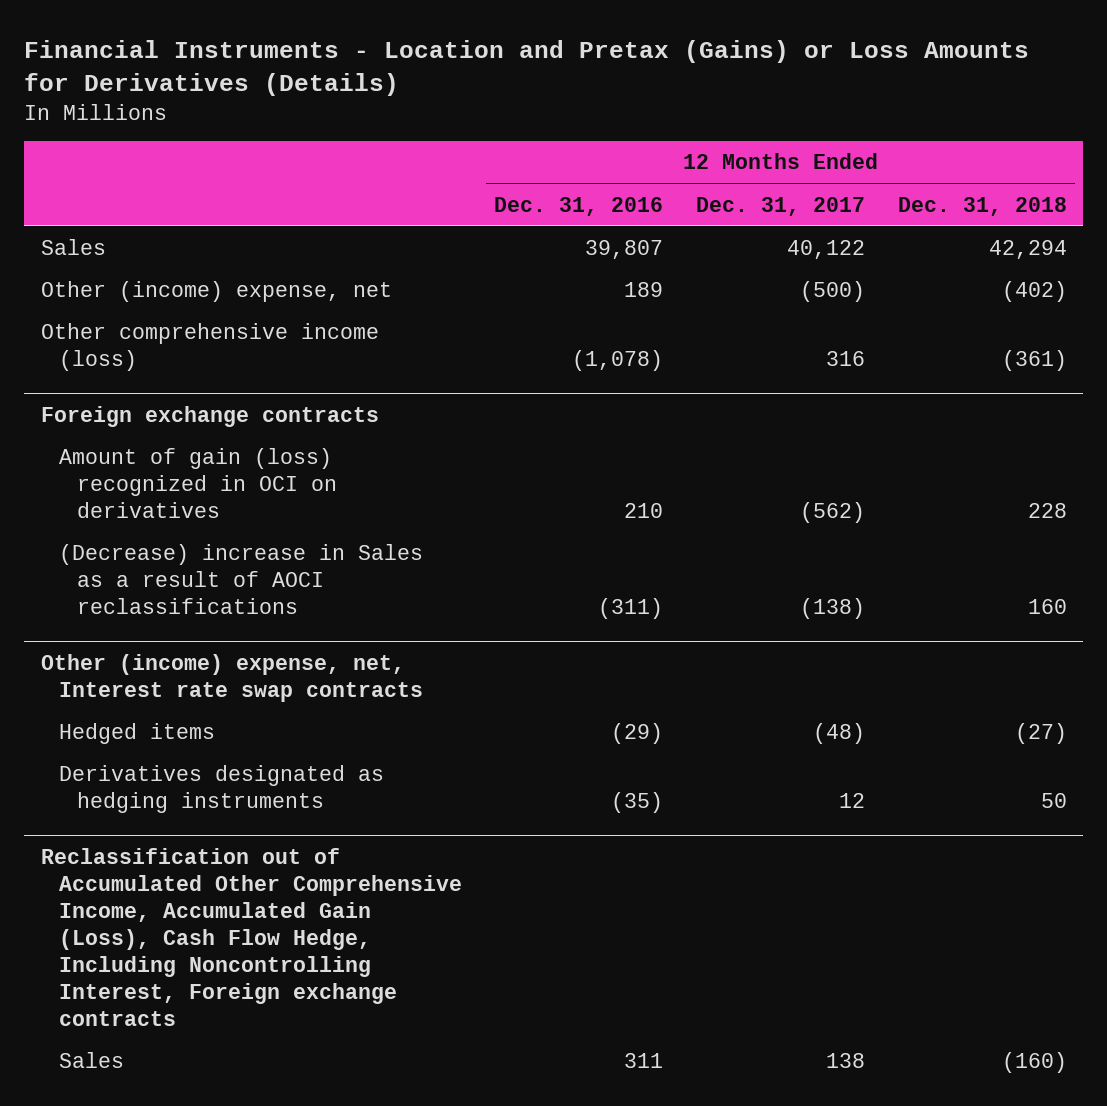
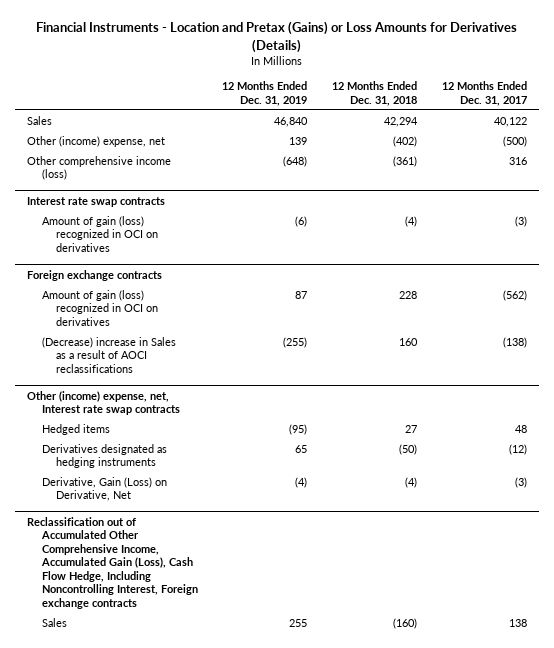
[494,196,664,216] Dec. 31, 2016 -> none
none -> [222,81,308,106] 12 Months Ended Dec. 31, 2019
none -> [27,196,166,207] Interest rate swap contracts
none -> [41,215,158,252] Amount of gain (loss) recognized in OCI on derivatives
[813,723,866,745] (48) -> [514,424,527,433] 48
[1014,723,1067,745] (27) -> [404,424,417,433] 27
[839,793,866,809] 12 -> [508,443,527,455] (12)
[1040,793,1067,809] 50 -> [398,443,417,455] (50)
none -> [41,476,167,502] Derivative, Gain (Loss) on Derivative, Net

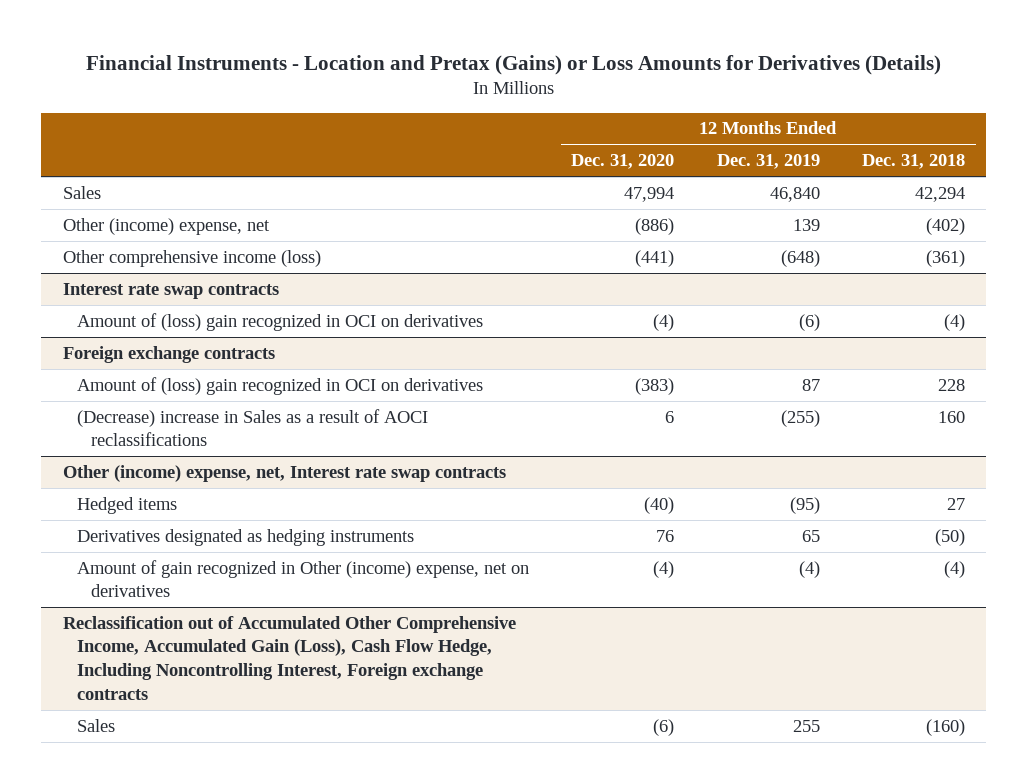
[441,81,527,106] 12 Months Ended Dec. 31, 2017 -> none
none -> [571,154,675,170] Dec. 31, 2020
[41,215,158,252] Amount of gain (loss) recognized in OCI on derivatives -> [76,312,483,331] Amount of (loss) gain recognized in OCI on derivatives
[41,289,158,326] Amount of gain (loss) recognized in OCI on derivatives -> [76,376,483,395] Amount of (loss) gain recognized in OCI on derivatives
[41,476,167,502] Derivative, Gain (Loss) on Derivative, Net -> [76,559,529,598] Amount of gain recognized in Other (income) expense, net on derivatives

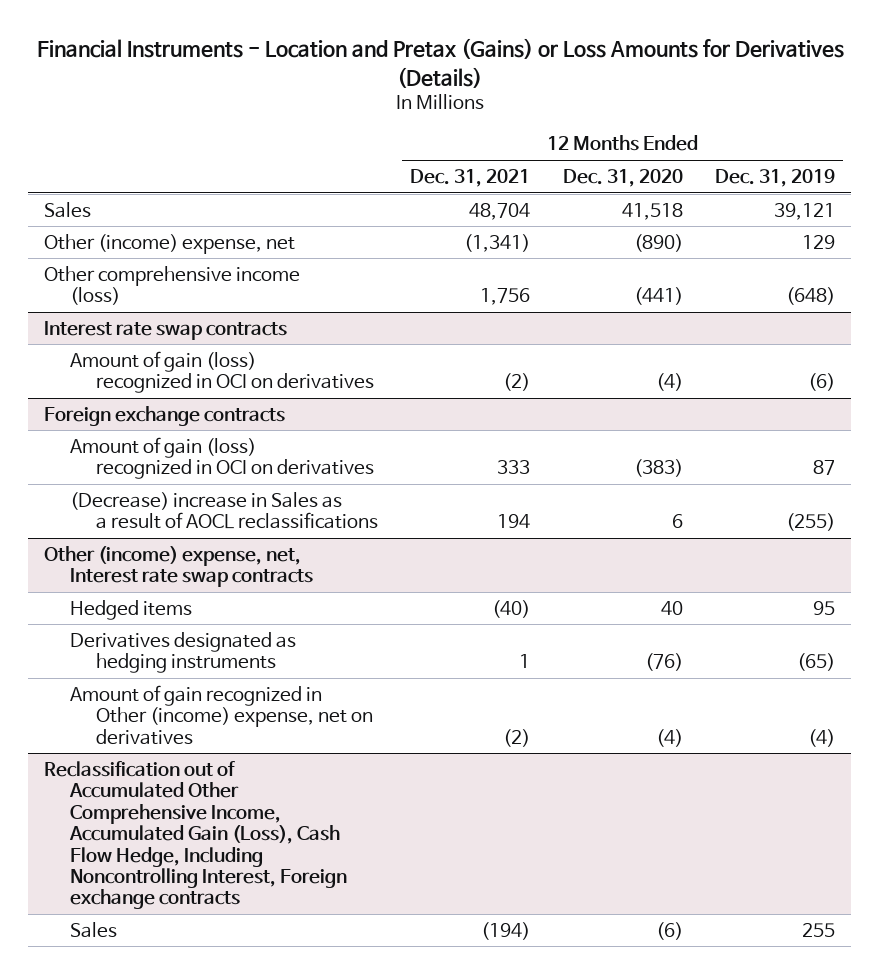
[862,154,966,170] Dec. 31, 2018 -> none
none -> [410,168,531,187] Dec. 31, 2021
[624,186,675,202] 47,994 -> [621,202,683,220] 41,518
[769,186,820,202] 46,840 -> [774,202,836,220] 39,121
[635,217,675,235] (886) -> [633,233,683,252] (890)
[792,218,820,231] 139 -> [802,234,836,249] 129
[76,312,483,331] Amount of (loss) gain recognized in OCI on derivatives -> [69,350,374,394] Amount of gain (loss) recognized in OCI on derivatives
[76,376,483,395] Amount of (loss) gain recognized in OCI on derivatives -> [69,436,374,480] Amount of gain (loss) recognized in OCI on derivatives
[76,408,428,447] (Decrease) increase in Sales as a result of AOCI reclassifications -> [69,491,378,530] (Decrease) increase in Sales as a result of AOCL reclassifications
[644,496,675,514] (40) -> [660,600,683,615] 40
[789,496,820,514] (95) -> [813,600,836,615] 95
[656,529,675,542] 76 -> [644,653,683,672] (76)
[801,529,820,542] 65 -> [797,653,836,672] (65)

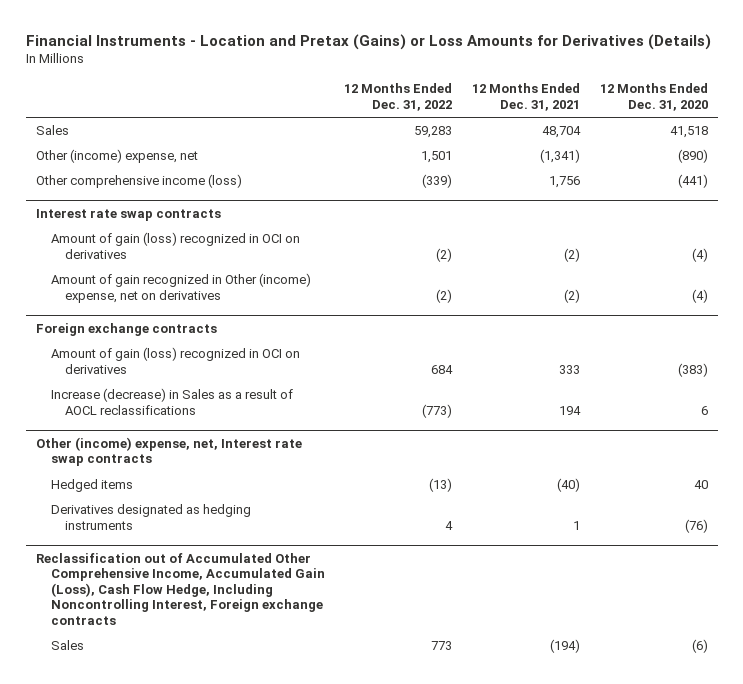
[715,168,836,187] Dec. 31, 2019 -> none
none -> [344,83,453,111] 12 Months Ended Dec. 31, 2022
none -> [50,273,311,303] Amount of gain recognized in Other (income) expense, net on derivatives
[69,491,378,530] (Decrease) increase in Sales as a result of AOCL reclassifications -> [50,388,293,415] Increase (decrease) in Sales as a result of AOCL reclassifications
[69,684,373,745] Amount of gain recognized in Other (income) expense, net on derivatives -> none

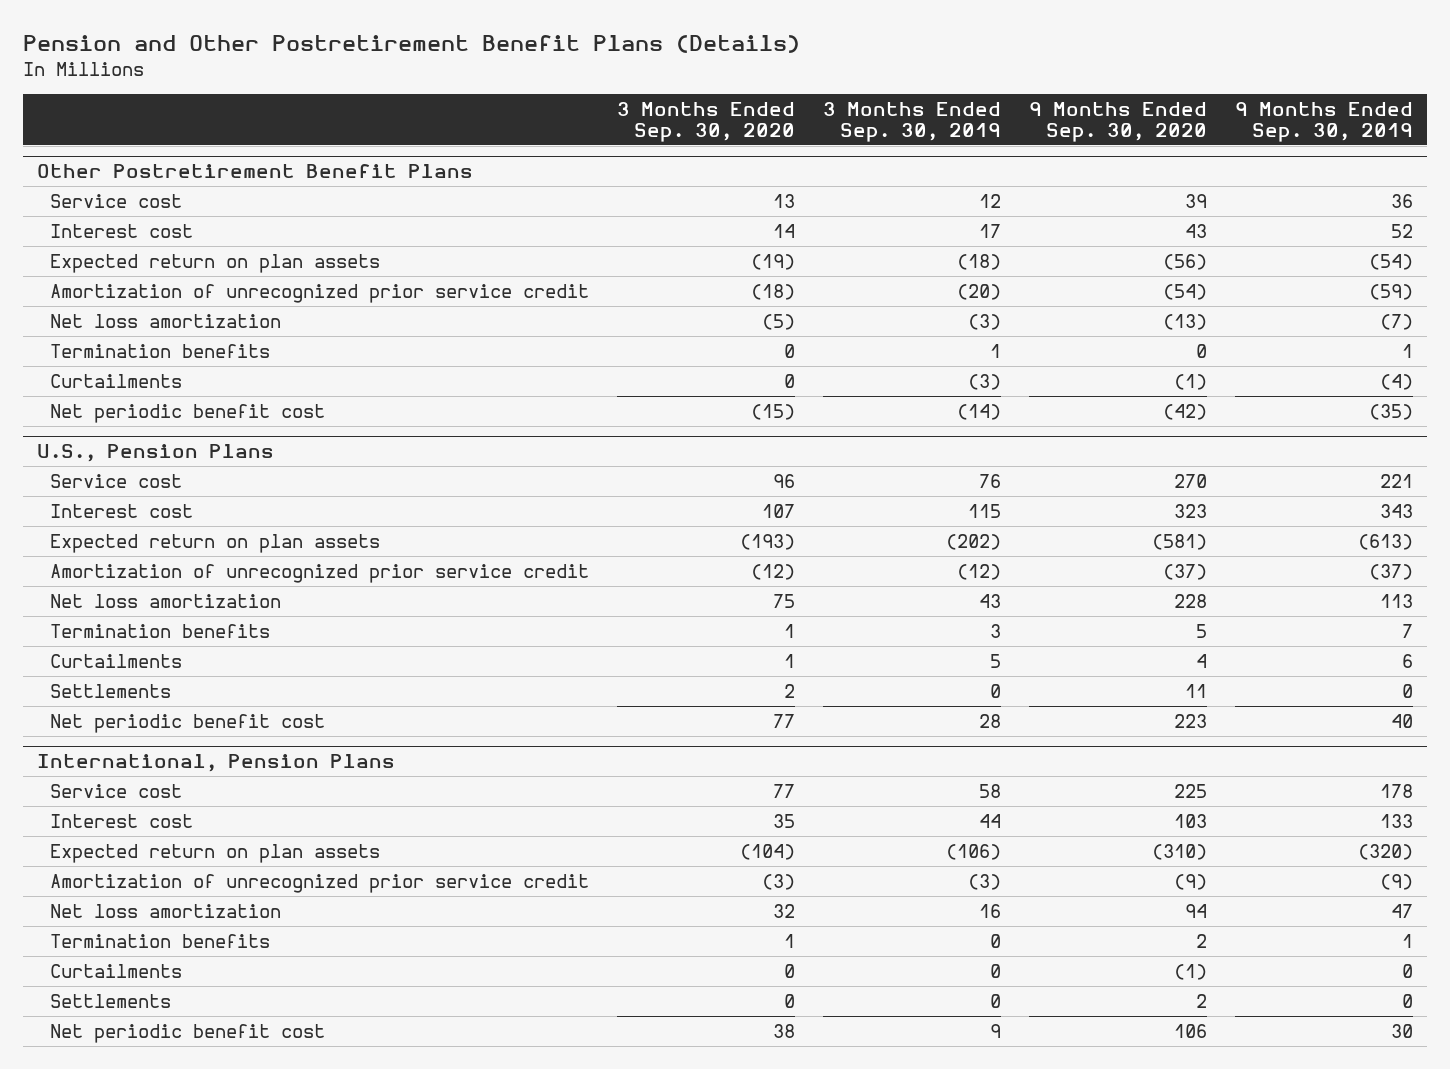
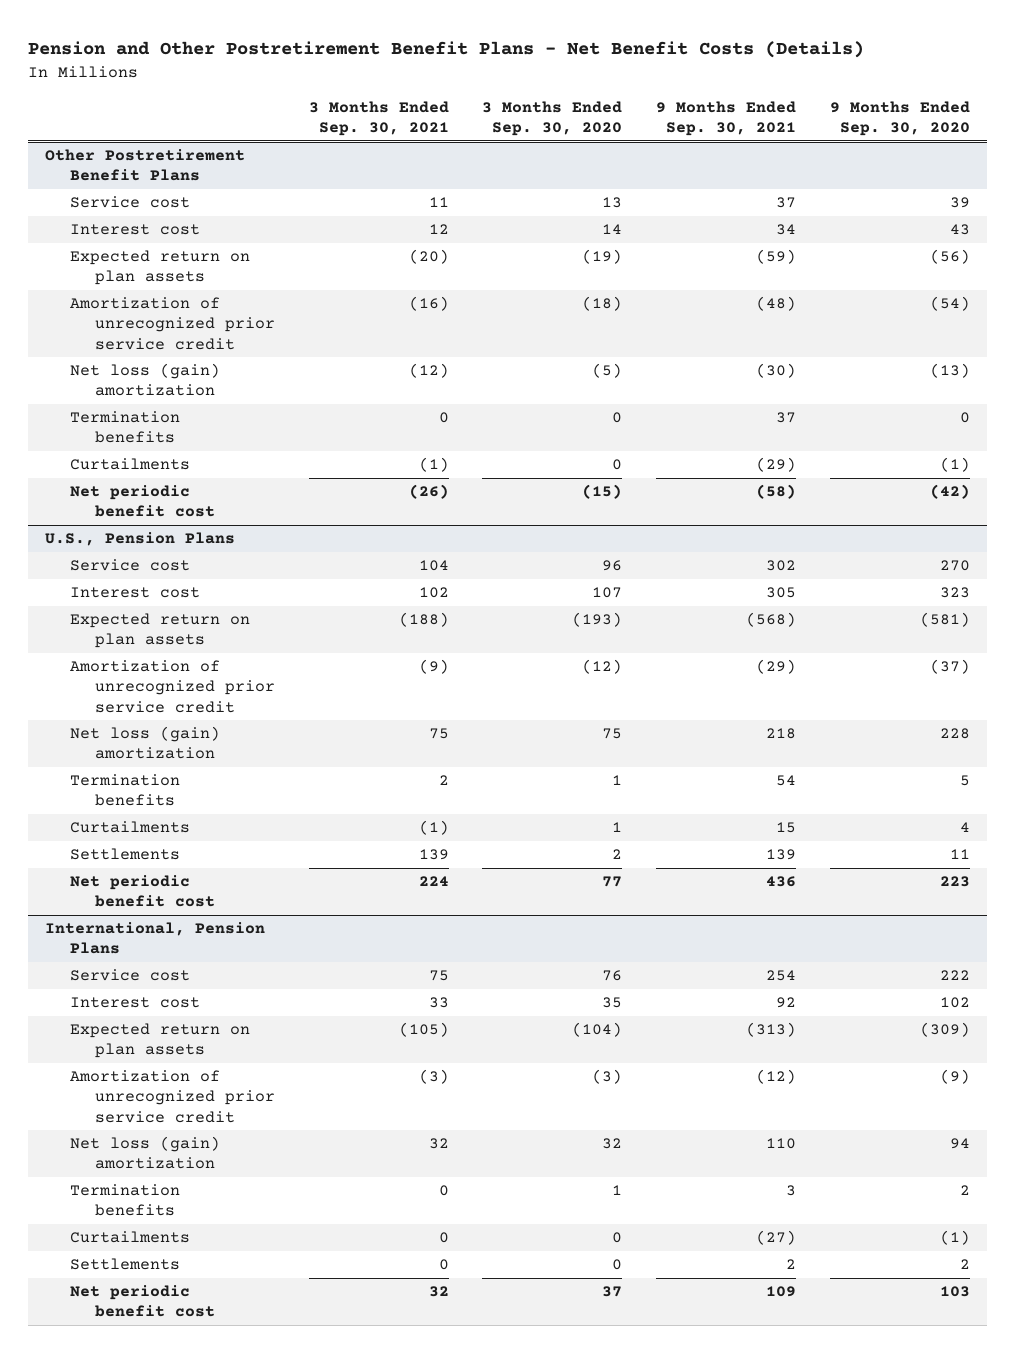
[22,35,800,54] Pension and Other Postretirement Benefit Plans (Details) -> [28,41,865,59] Pension and Other Postretirement Benefit Plans - Net Benefit Costs (Details)
[822,101,1001,143] 3 Months Ended Sep. 30, 2019 -> none
[1234,101,1413,143] 9 Months Ended Sep. 30, 2019 -> none
none -> [308,100,449,137] 3 Months Ended Sep. 30, 2021
none -> [656,100,797,137] 9 Months Ended Sep. 30, 2021
[49,313,281,328] Net loss amortization -> [70,363,221,397] Net loss (gain) amortization
[49,593,281,608] Net loss amortization -> [70,726,221,760] Net loss (gain) amortization
[772,783,795,798] 77 -> [602,970,623,982] 76
[1173,783,1207,798] 225 -> [939,970,970,981] 222
[1173,813,1207,828] 103 -> [939,997,970,1009] 102
[1151,843,1207,860] (310) -> [919,1022,970,1038] (309)
[49,903,281,918] Net loss amortization -> [70,1136,221,1170] Net loss (gain) amortization
[772,1023,795,1038] 38 -> [602,1286,623,1298] 37
[1173,1023,1207,1038] 106 -> [939,1286,970,1298] 103

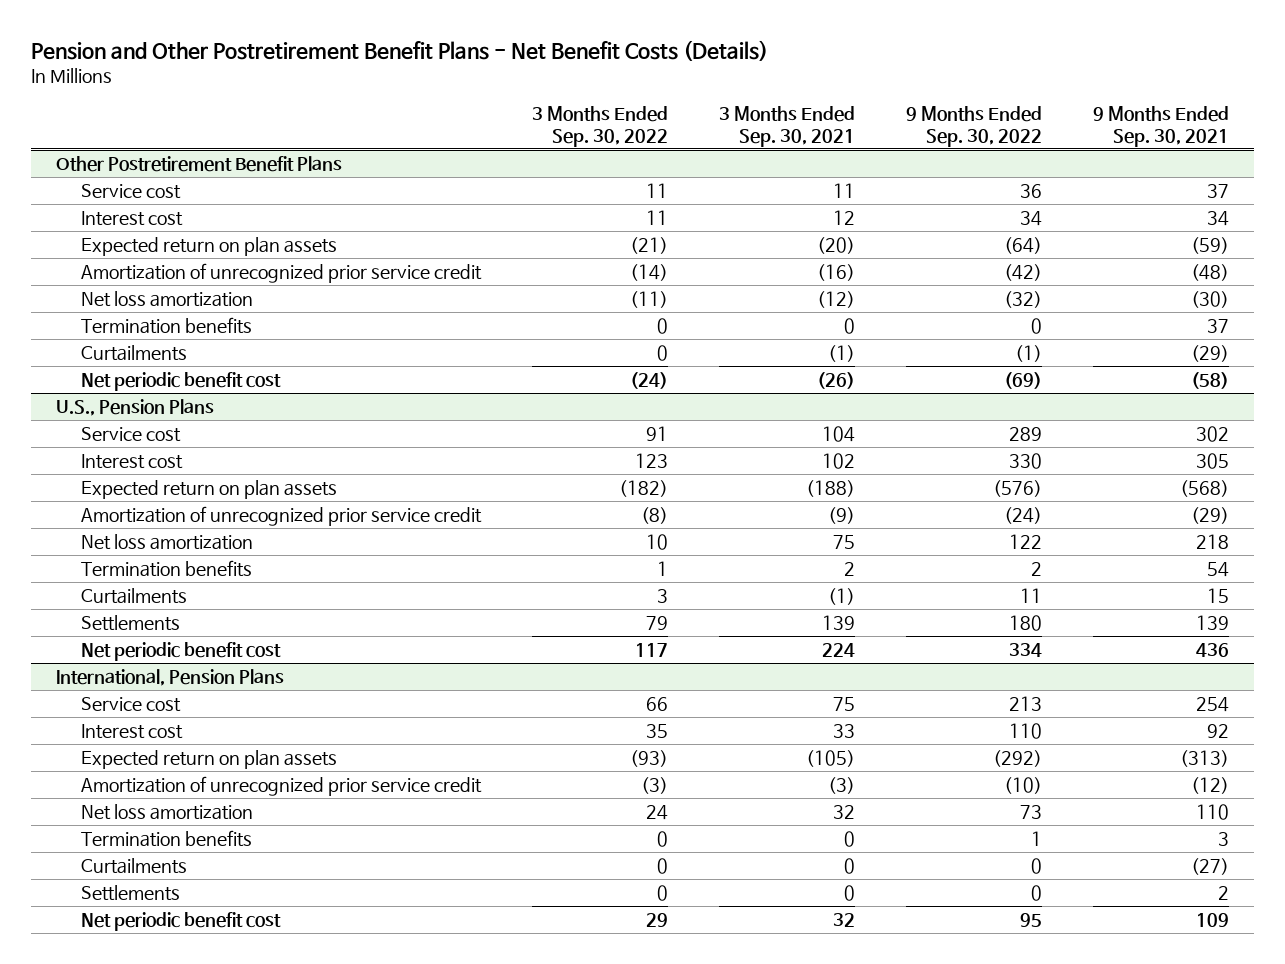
[482,100,623,137] 3 Months Ended Sep. 30, 2020 -> none
[829,100,970,137] 9 Months Ended Sep. 30, 2020 -> none
none -> [531,105,668,147] 3 Months Ended Sep. 30, 2022
none -> [905,105,1042,147] 9 Months Ended Sep. 30, 2022
[70,363,221,397] Net loss (gain) amortization -> [80,291,253,308] Net loss amortization
[70,726,221,760] Net loss (gain) amortization -> [80,534,253,551] Net loss amortization
[70,1136,221,1170] Net loss (gain) amortization -> [80,804,253,821] Net loss amortization

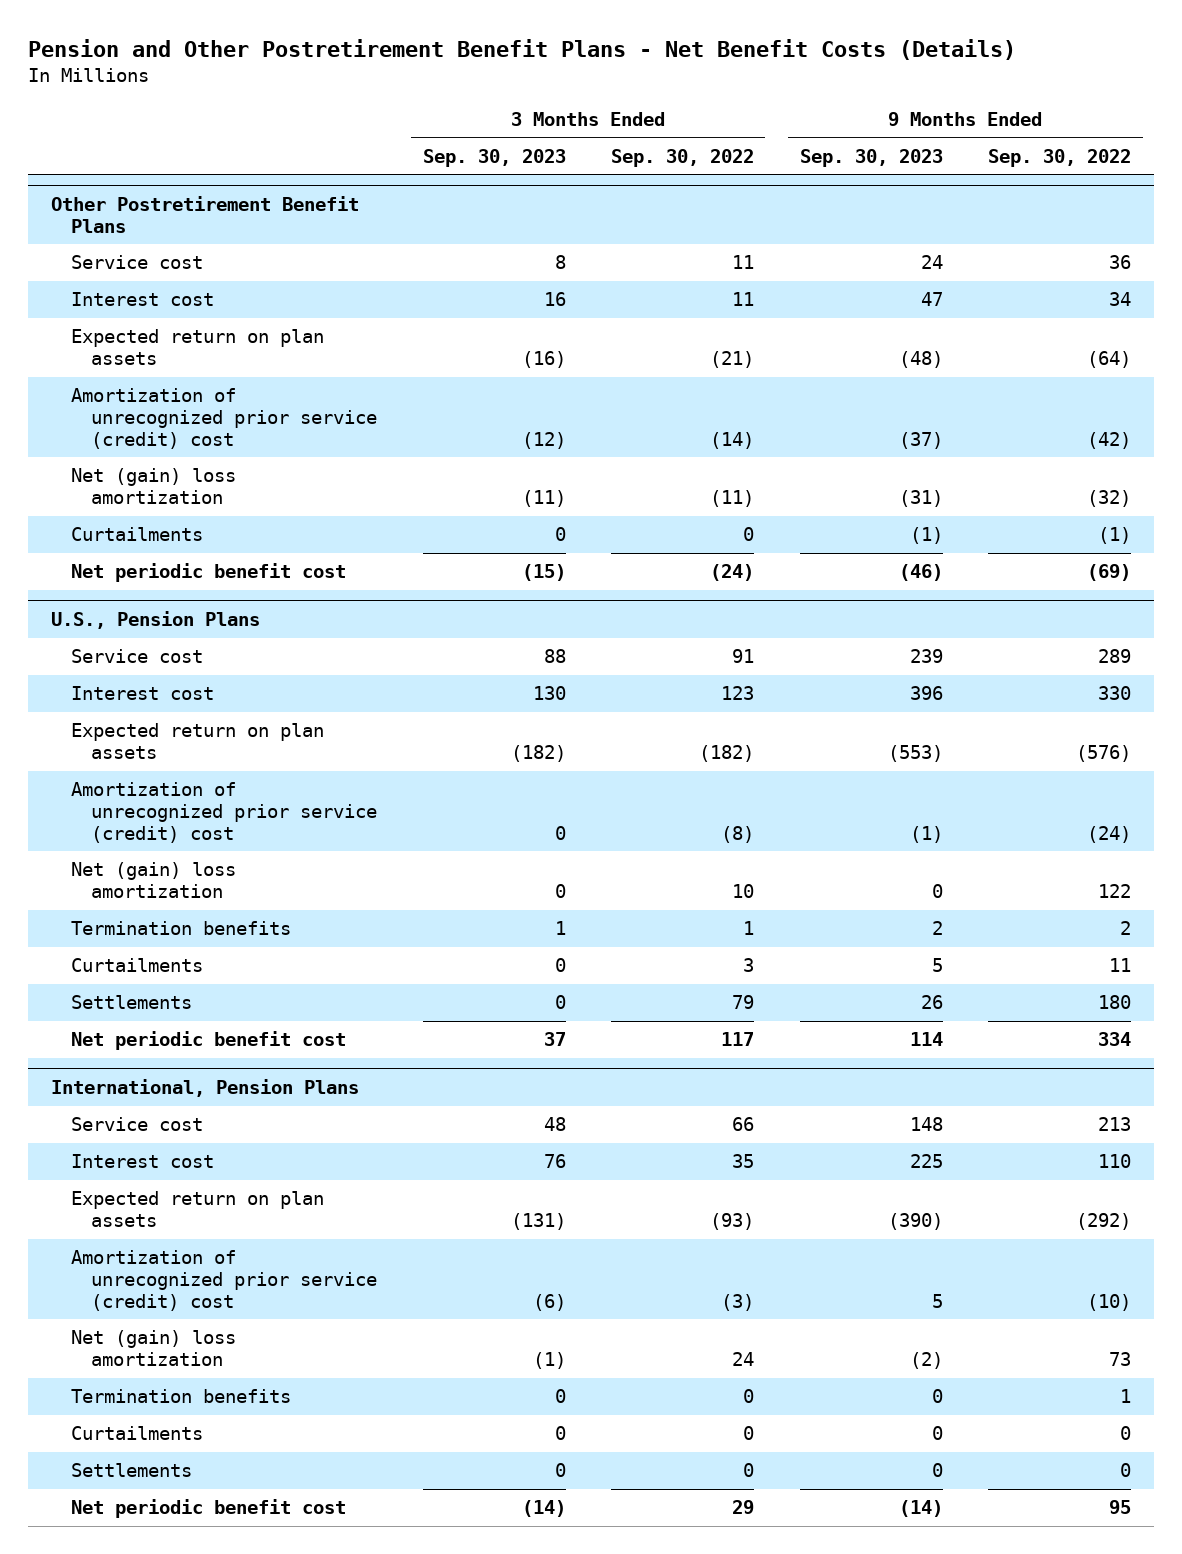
[718,105,855,147] 3 Months Ended Sep. 30, 2021 -> none
[1092,105,1229,147] 9 Months Ended Sep. 30, 2021 -> none
none -> [422,148,566,167] Sep. 30, 2023
none -> [799,148,943,167] Sep. 30, 2023
[80,317,252,335] Termination benefits -> none
[80,263,482,284] Amortization of unrecognized prior service credit -> [70,388,378,449] Amortization of unrecognized prior service (credit) cost
[80,291,253,308] Net loss amortization -> [70,468,236,505] Net (gain) loss amortization
[80,506,482,527] Amortization of unrecognized prior service credit -> [70,782,378,843] Amortization of unrecognized prior service (credit) cost
[80,534,253,551] Net loss amortization -> [70,862,236,899] Net (gain) loss amortization
[80,776,482,797] Amortization of unrecognized prior service credit -> [70,1250,378,1311] Amortization of unrecognized prior service (credit) cost
[80,804,253,821] Net loss amortization -> [70,1330,236,1367] Net (gain) loss amortization

